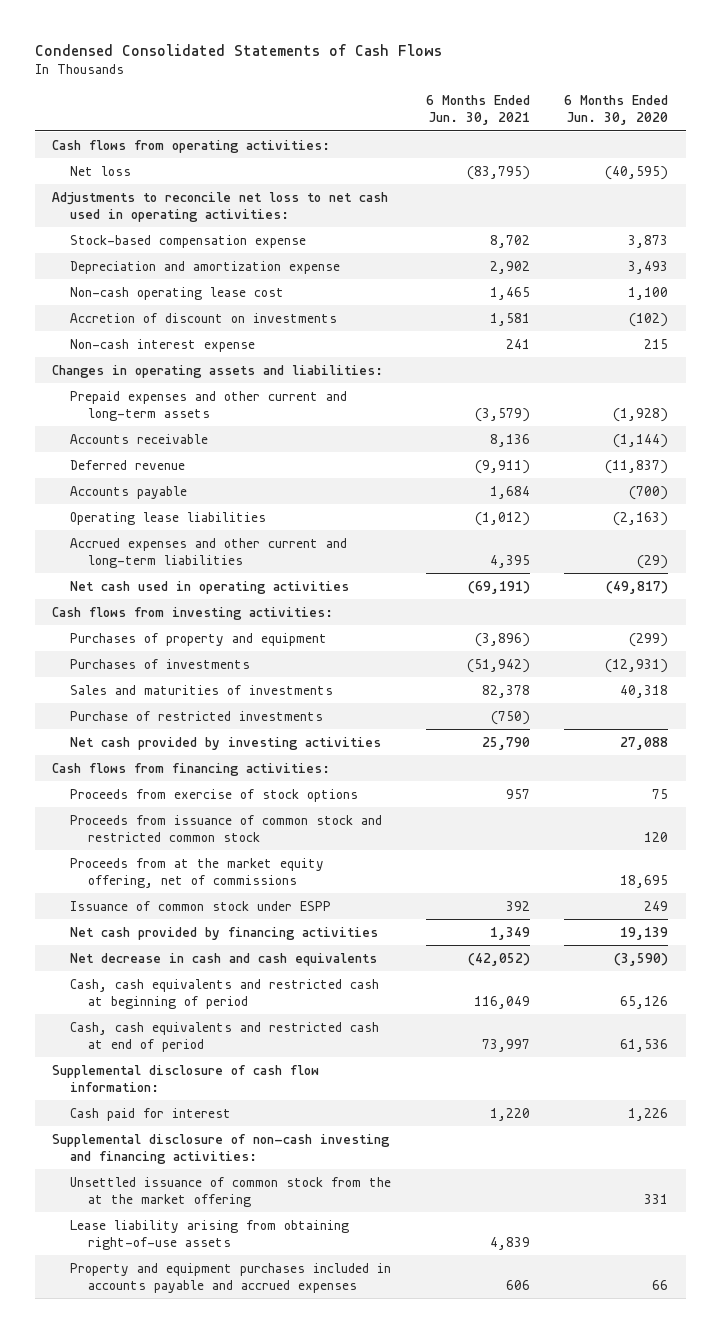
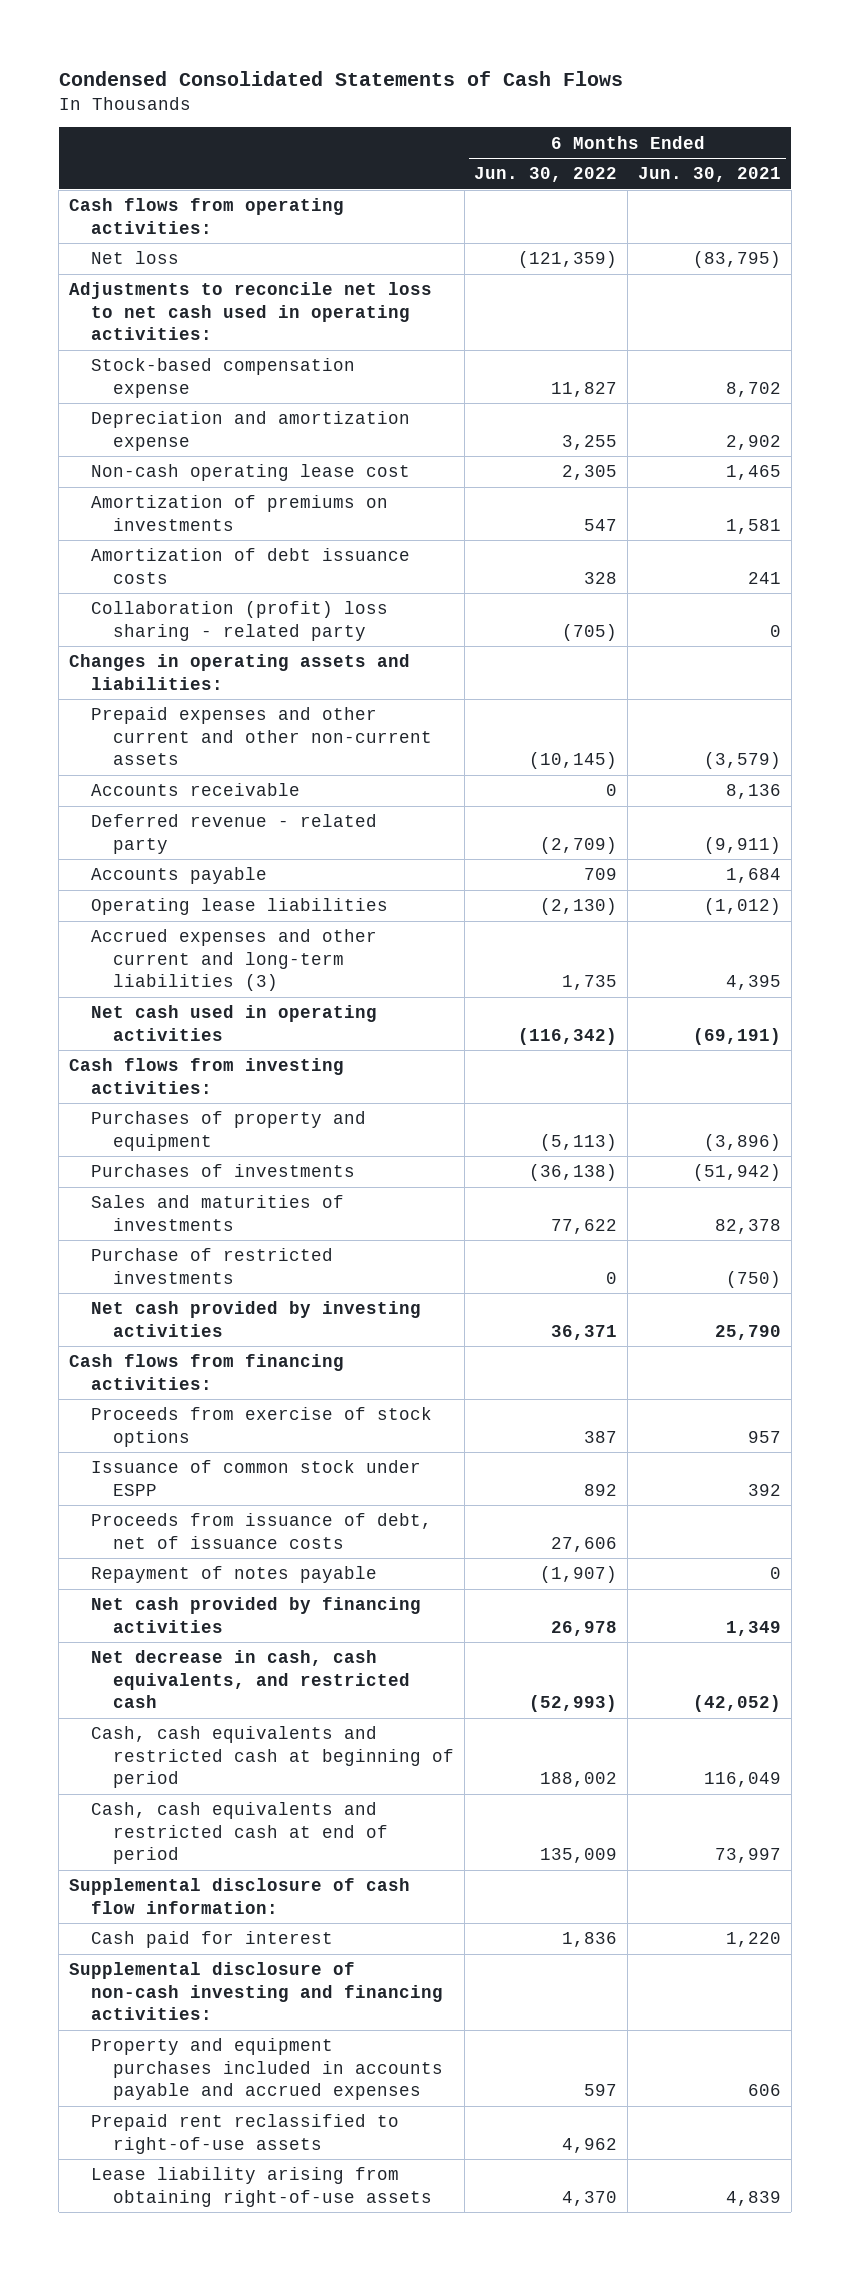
[564,95,669,126] 6 Months Ended Jun. 30, 2020 -> none
none -> [474,167,618,183] Jun. 30, 2022
[70,312,338,323] Accretion of discount on investments -> [91,495,389,531] Amortization of premiums on investments
[70,338,256,352] Non-cash interest expense -> [91,548,411,584] Amortization of debt issuance costs
none -> [91,601,389,641] Collaboration (profit) loss sharing - related party
[70,390,348,422] Prepaid expenses and other current and long-term assets -> [91,707,433,766] Prepaid expenses and other current and other non-current assets
[70,459,186,470] Deferred revenue -> [91,814,378,854] Deferred revenue - related party
[70,537,348,569] Accrued expenses and other current and long-term liabilities -> [91,929,378,992] Accrued expenses and other current and long-term liabilities (3)
[70,814,383,843] Proceeds from issuance of common stock and restricted common stock -> none
[70,857,325,889] Proceeds from at the market equity offering, net of commissions -> none
none -> [91,1513,433,1549] Proceeds from issuance of debt, net of issuance costs
none -> [91,1566,378,1584] Repayment of notes payable
[70,952,378,966] Net decrease in cash and cash equivalents -> [91,1650,411,1709] Net decrease in cash, cash equivalents, and restricted cash
[70,1176,392,1208] Unsettled issuance of common stock from the at the market offering -> none
none -> [91,2114,400,2154] Prepaid rent reclassified to right-of-use assets
[70,1219,350,1251] Lease liability arising from obtaining right-of-use assets -> [91,2167,433,2207] Lease liability arising from obtaining right-of-use assets

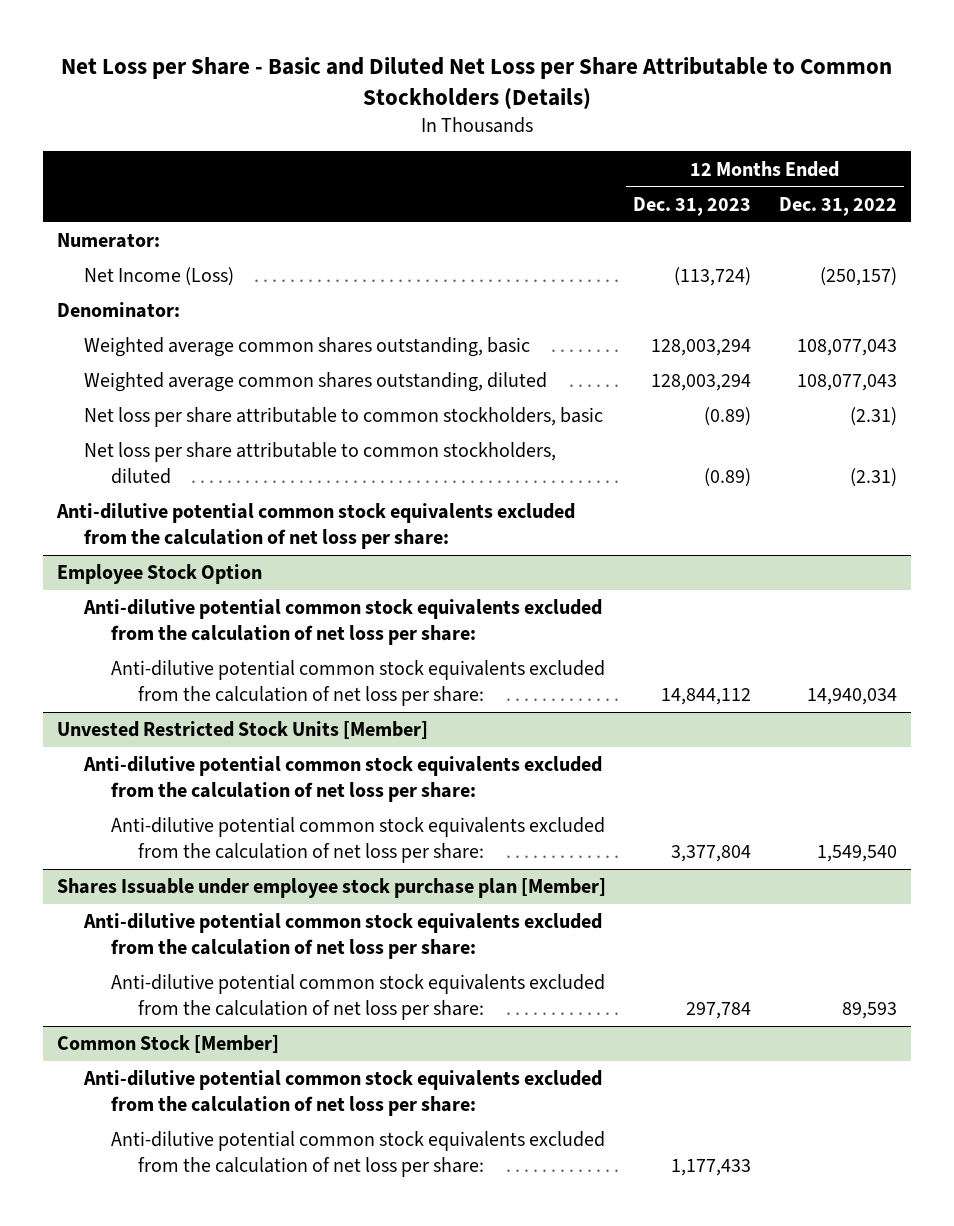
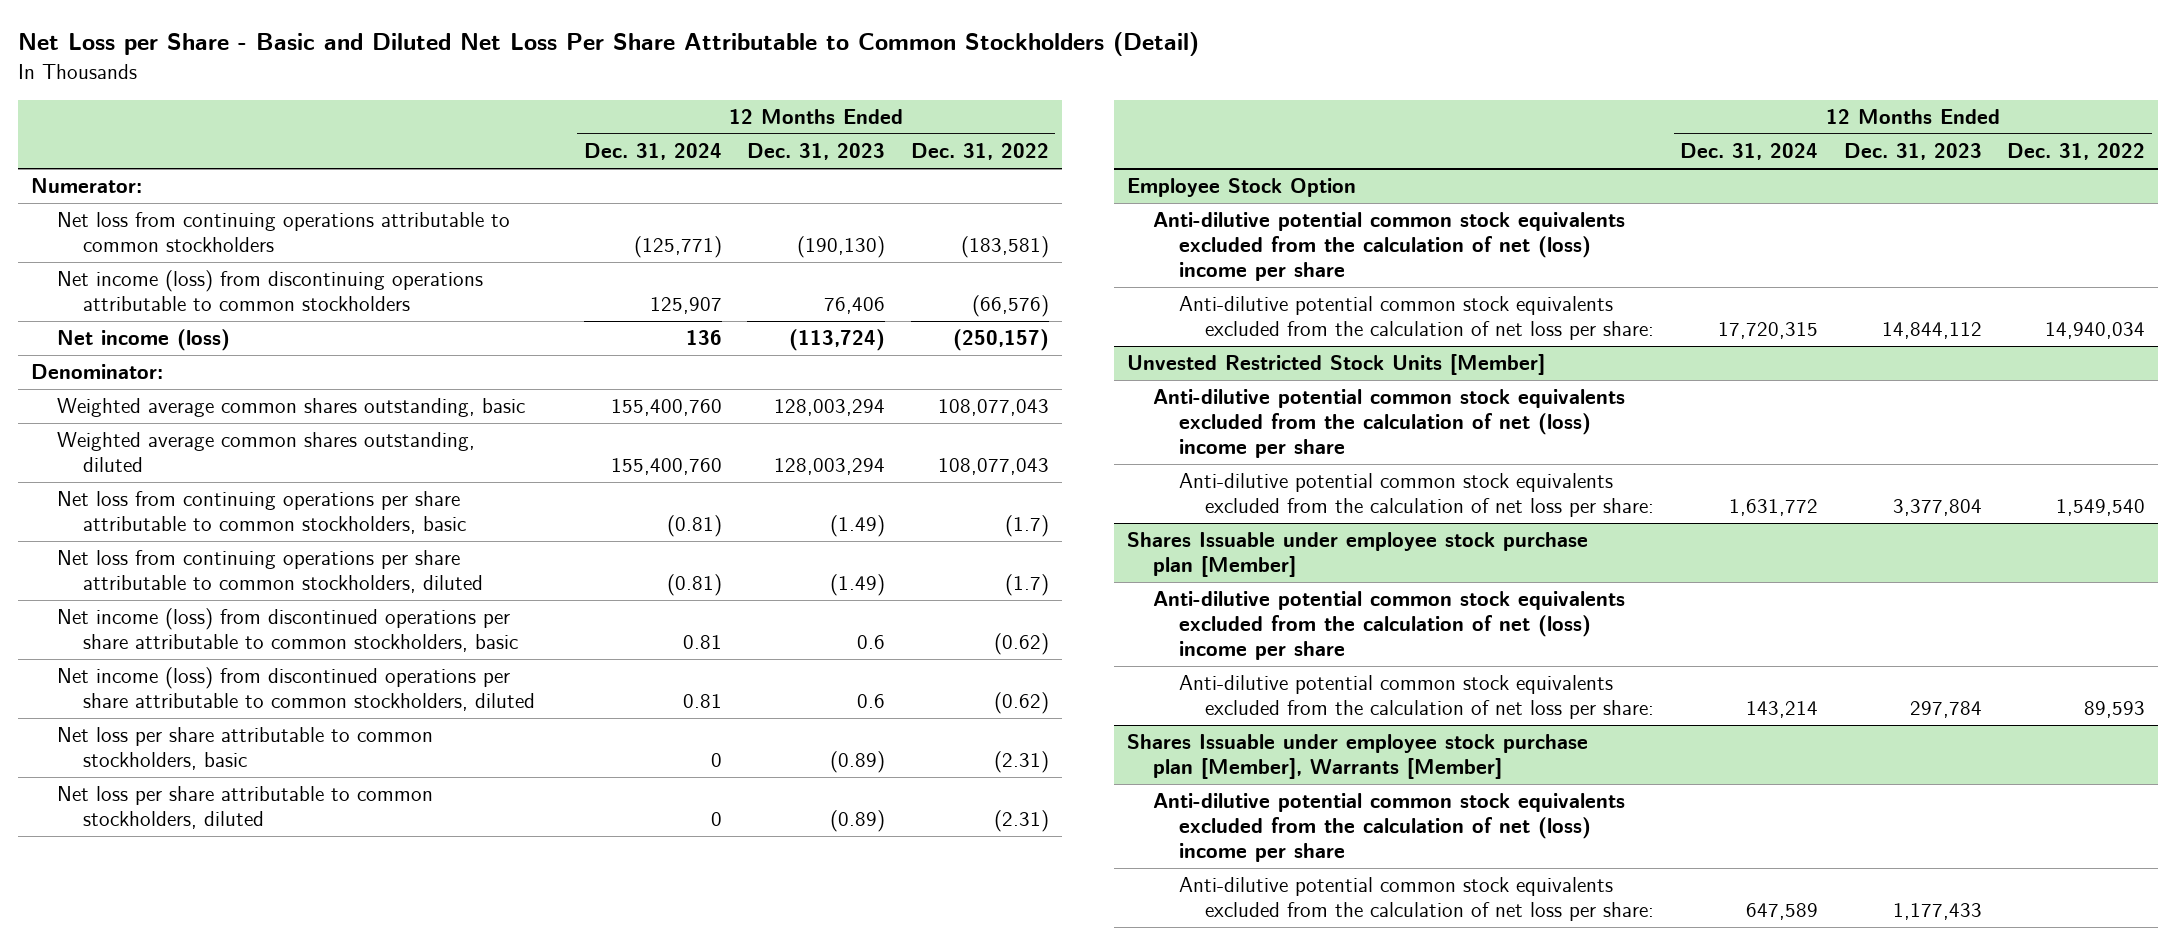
[60,56,892,110] Net Loss per Share - Basic and Diluted Net Loss per Share Attributable to Common Stockholders (Details) -> [17,32,1199,57] Net Loss per Share - Basic and Diluted Net Loss Per Share Attributable to Common Stockholders (Detail)
none -> [583,143,722,161] Dec. 31, 2024
none -> [56,212,510,253] Net loss from continuing operations attributable to common stockholders
none -> [56,270,483,312] Net income (loss) from discontinuing operations attributable to common stockholders
[83,267,234,287] Net Income (Loss) -> [56,329,230,352] Net income (loss)
none -> [56,491,466,535] Net loss from continuing operations per share attributable to common stockholders, basic
none -> [56,550,483,594] Net loss from continuing operations per share attributable to common stockholders, diluted
none -> [56,608,518,653] Net income (loss) from discontinued operations per share attributable to common stockholders, basic
none -> [56,667,535,712] Net income (loss) from discontinued operations per share attributable to common stockholders, diluted
[55,503,575,549] Anti-dilutive potential common stock equivalents excluded from the calculation of net loss per share: -> none
[82,599,602,645] Anti-dilutive potential common stock equivalents excluded from the calculation of net loss per share: -> [1153,212,1626,281] Anti-dilutive potential common stock equivalents excluded from the calculation of net (loss) income per share
[82,756,602,802] Anti-dilutive potential common stock equivalents excluded from the calculation of net loss per share: -> [1153,389,1626,458] Anti-dilutive potential common stock equivalents excluded from the calculation of net (loss) income per share
[82,913,602,959] Anti-dilutive potential common stock equivalents excluded from the calculation of net loss per share: -> [1153,591,1626,660] Anti-dilutive potential common stock equivalents excluded from the calculation of net (loss) income per share
[56,1035,279,1054] Common Stock [Member] -> none
none -> [1127,734,1589,780] Shares Issuable under employee stock purchase plan [Member], Warrants [Member]
[82,1070,602,1116] Anti-dilutive potential common stock equivalents excluded from the calculation of net loss per share: -> [1153,793,1626,862] Anti-dilutive potential common stock equivalents excluded from the calculation of net (loss) income per share

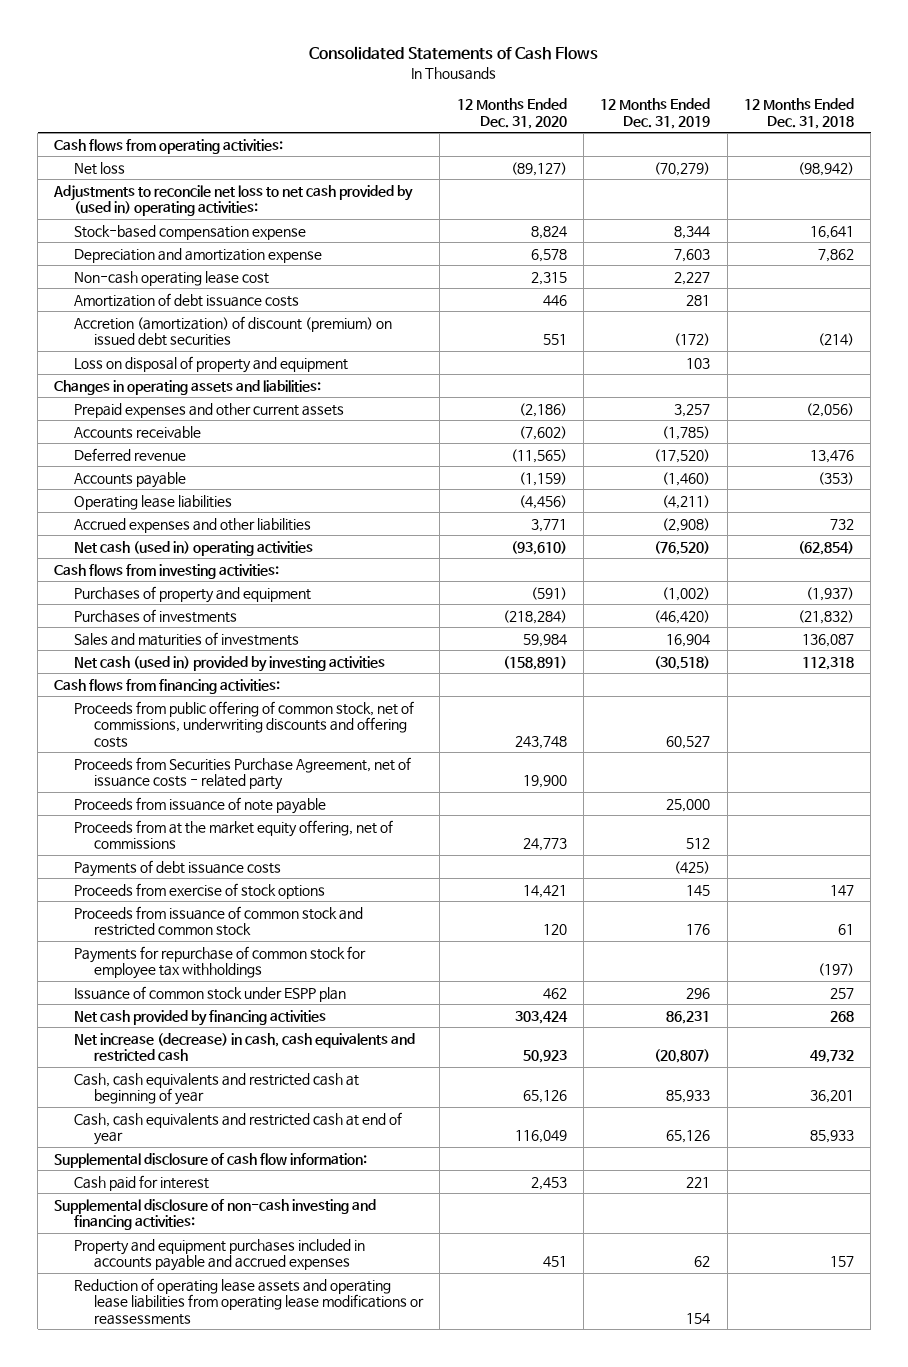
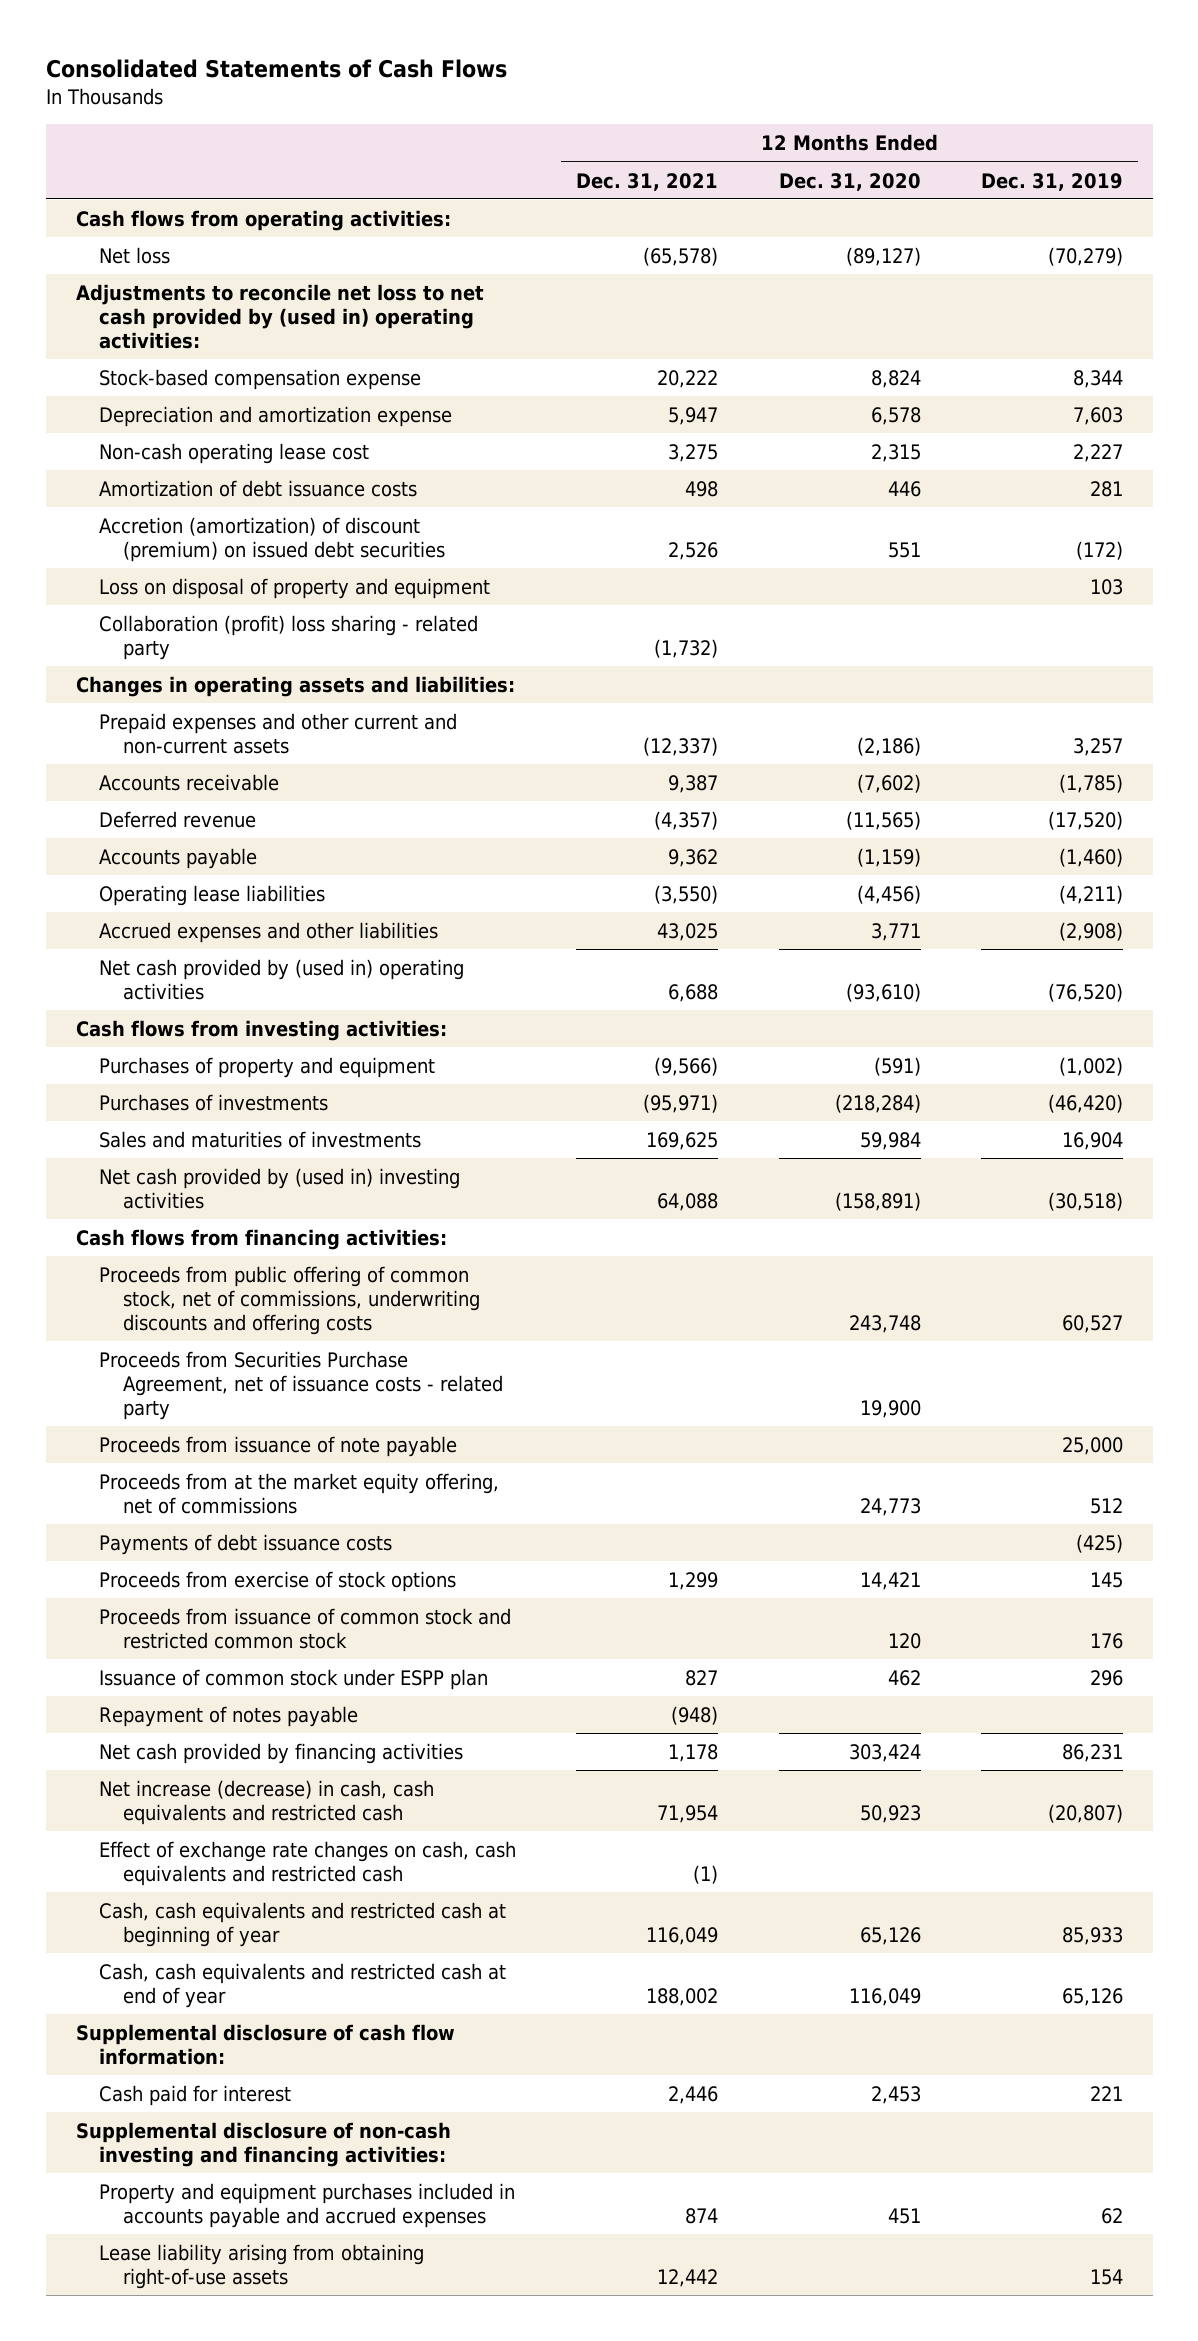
[743,98,854,129] 12 Months Ended Dec. 31, 2018 -> none
none -> [576,172,719,191] Dec. 31, 2021
none -> [99,615,479,660] Collaboration (profit) loss sharing - related party
[74,402,345,418] Prepaid expenses and other current assets -> [99,713,458,754] Prepaid expenses and other current and non-current assets
[74,540,314,556] Net cash (used in) operating activities -> [99,959,465,1000] Net cash provided by (used in) operating activities
[74,655,386,672] Net cash (used in) provided by investing activities -> [99,1168,461,1209] Net cash provided by (used in) investing activities
[74,945,367,980] Payments for repurchase of common stock for employee tax withholdings -> none
none -> [99,1706,359,1728] Repayment of notes payable
none -> [99,1841,517,1886] Effect of exchange rate changes on cash, cash equivalents and restricted cash
[74,1277,425,1325] Reduction of operating lease assets and operating lease liabilities from operating lease modifications or reassessments -> [99,2244,425,2289] Lease liability arising from obtaining right-of-use assets

